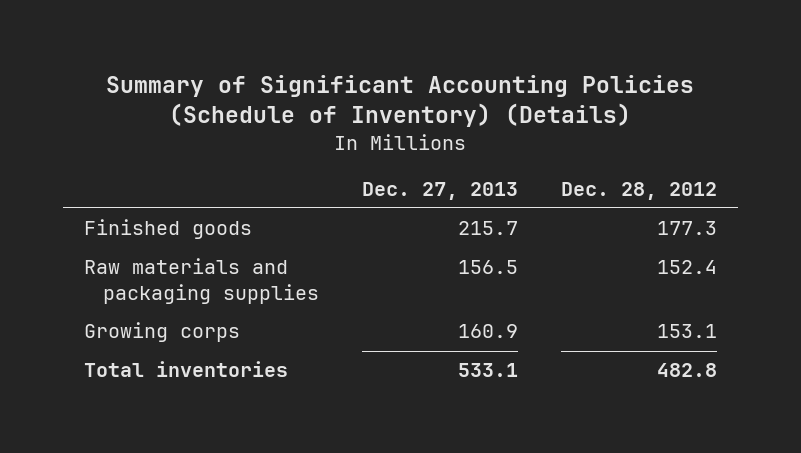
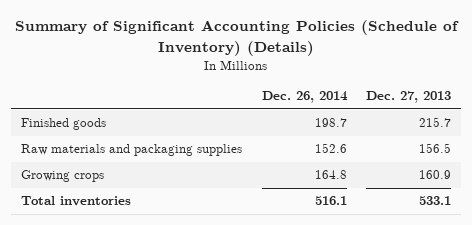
[560,181,717,200] Dec. 28, 2012 -> none
none -> [261,91,348,104] Dec. 26, 2014
[84,322,241,343] Growing corps -> [20,170,104,183] Growing crops

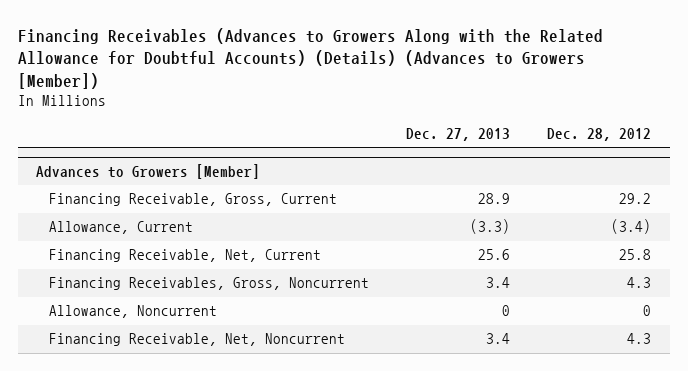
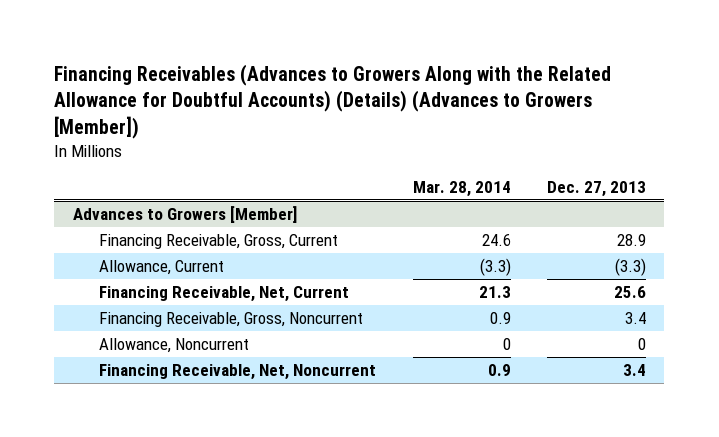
[547,128,652,142] Dec. 28, 2012 -> none
none -> [412,181,511,198] Mar. 28, 2014
[49,277,370,291] Financing Receivables, Gross, Noncurrent -> [98,311,363,327] Financing Receivable, Gross, Noncurrent

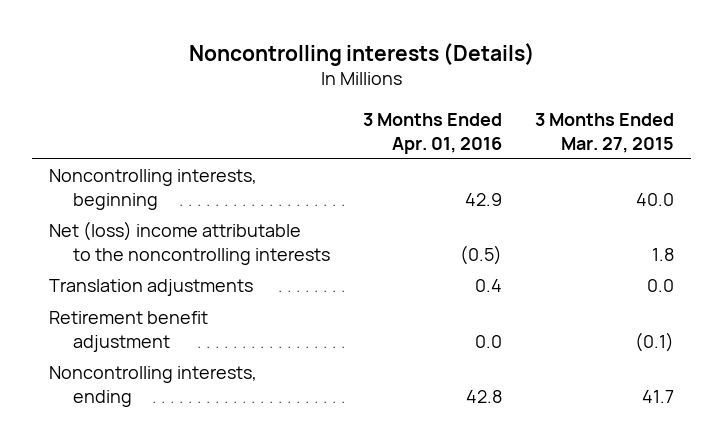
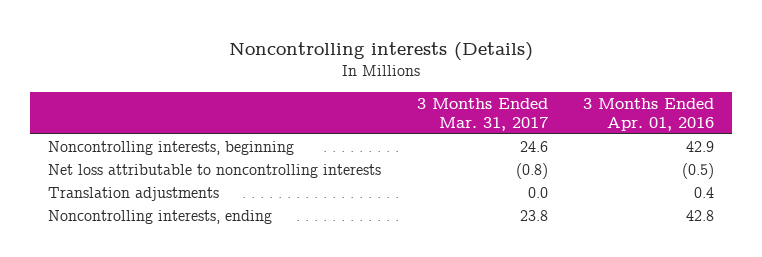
[535,112,675,153] 3 Months Ended Mar. 27, 2015 -> none
none -> [416,98,548,131] 3 Months Ended Mar. 31, 2017
[49,221,330,266] Net (loss) income attributable to the noncontrolling interests -> [48,163,382,178] Net loss attributable to noncontrolling interests
[49,311,209,353] Retirement benefit adjustment -> none

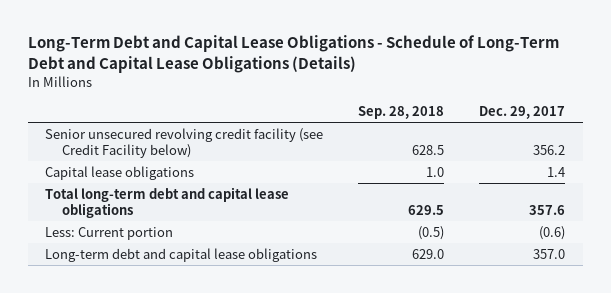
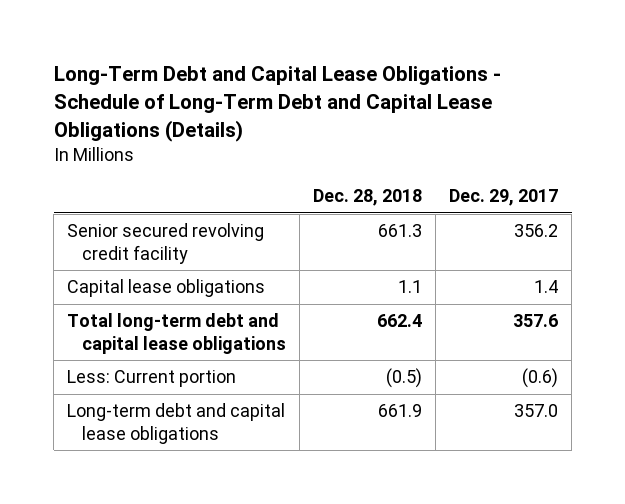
[358,105,445,119] Sep. 28, 2018 -> none
none -> [313,189,423,207] Dec. 28, 2018
[45,127,324,159] Senior unsecured revolving credit facility (see Credit Facility below) -> [67,223,265,264] Senior secured revolving credit facility

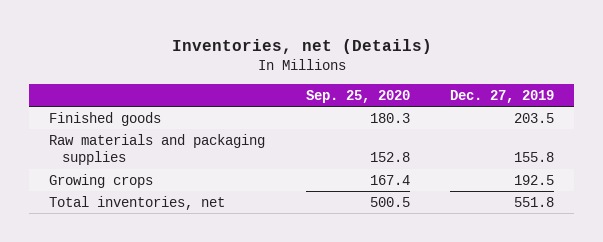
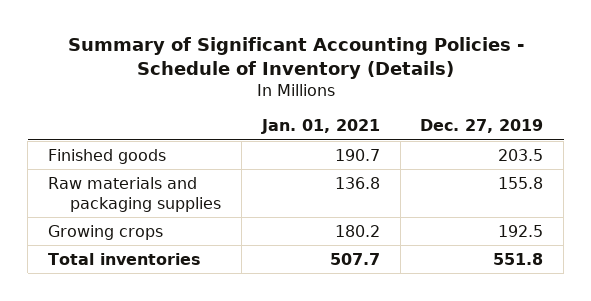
[171,39,432,55] Inventories, net (Details) -> [67,37,524,80] Summary of Significant Accounting Policies - Schedule of Inventory (Details)
[305,90,410,104] Sep. 25, 2020 -> none
none -> [260,119,380,135] Jan. 01, 2021
[49,195,226,210] Total inventories, net -> [47,252,201,265] Total inventories

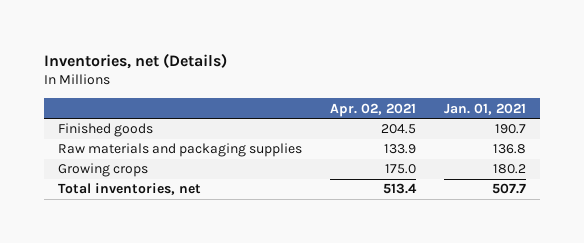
[67,37,524,80] Summary of Significant Accounting Policies - Schedule of Inventory (Details) -> [44,52,228,69] Inventories, net (Details)
[420,119,544,134] Dec. 27, 2019 -> none
none -> [330,102,417,117] Apr. 02, 2021
[47,252,201,265] Total inventories -> [58,183,202,196] Total inventories, net

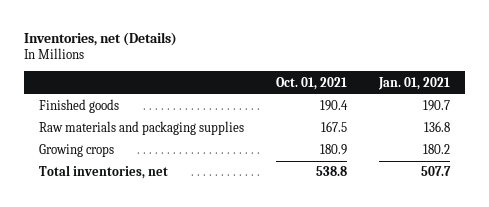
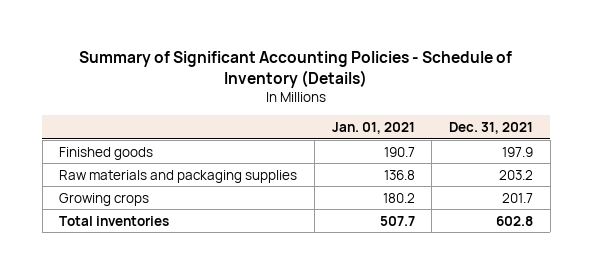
[23,31,177,46] Inventories, net (Details) -> [79,50,513,88] Summary of Significant Accounting Policies - Schedule of Inventory (Details)
[276,76,348,90] Oct. 01, 2021 -> none
none -> [449,121,534,134] Dec. 31, 2021
[39,165,169,180] Total inventories, net -> [59,215,170,226] Total inventories

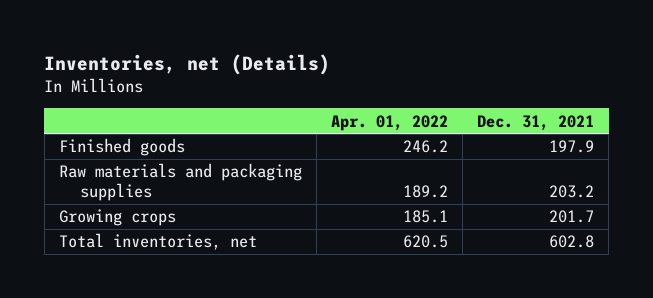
[79,50,513,88] Summary of Significant Accounting Policies - Schedule of Inventory (Details) -> [44,53,331,75] Inventories, net (Details)
[331,121,415,134] Jan. 01, 2021 -> none
none -> [331,114,449,131] Apr. 01, 2022
[59,215,170,226] Total inventories -> [58,233,257,251] Total inventories, net

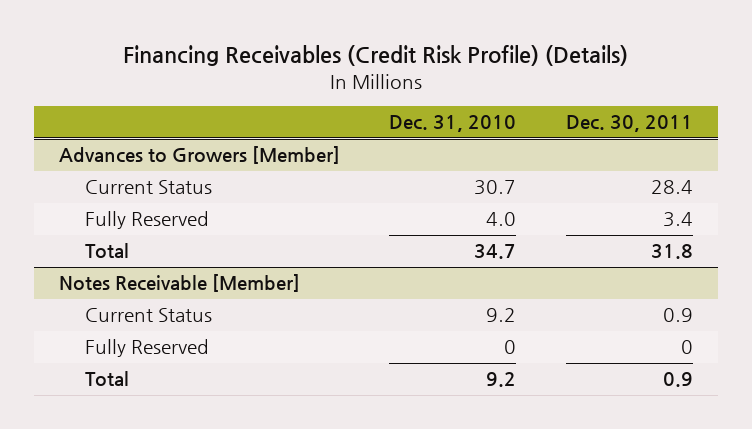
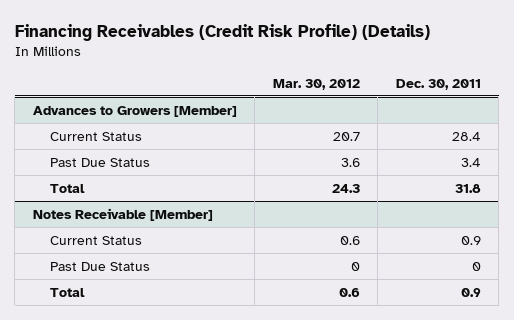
[389,115,517,133] Dec. 31, 2010 -> none
none -> [272,78,360,90] Mar. 30, 2012
[84,211,209,230] Fully Reserved -> [50,157,151,167] Past Due Status
[84,339,209,358] Fully Reserved -> [50,261,151,271] Past Due Status

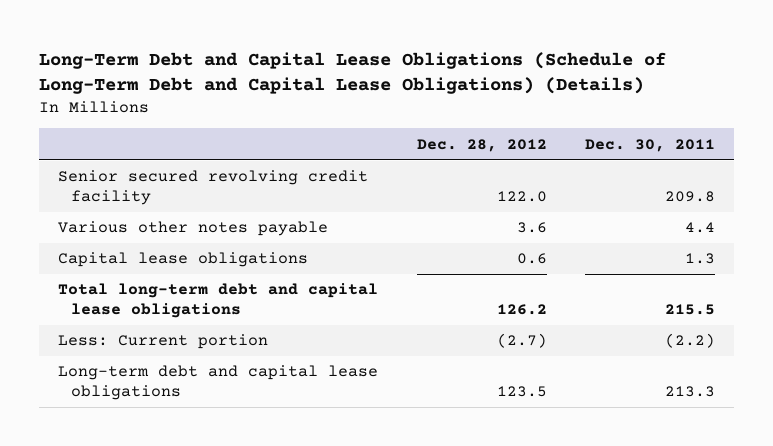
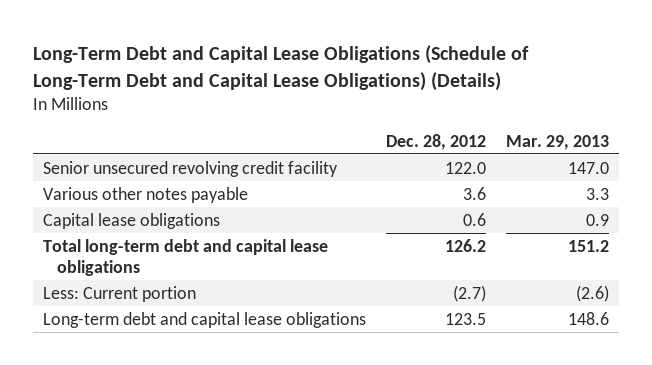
[584,138,715,152] Dec. 30, 2011 -> none
none -> [505,134,609,150] Mar. 29, 2013
[58,170,369,205] Senior secured revolving credit facility -> [42,160,338,177] Senior unsecured revolving credit facility

